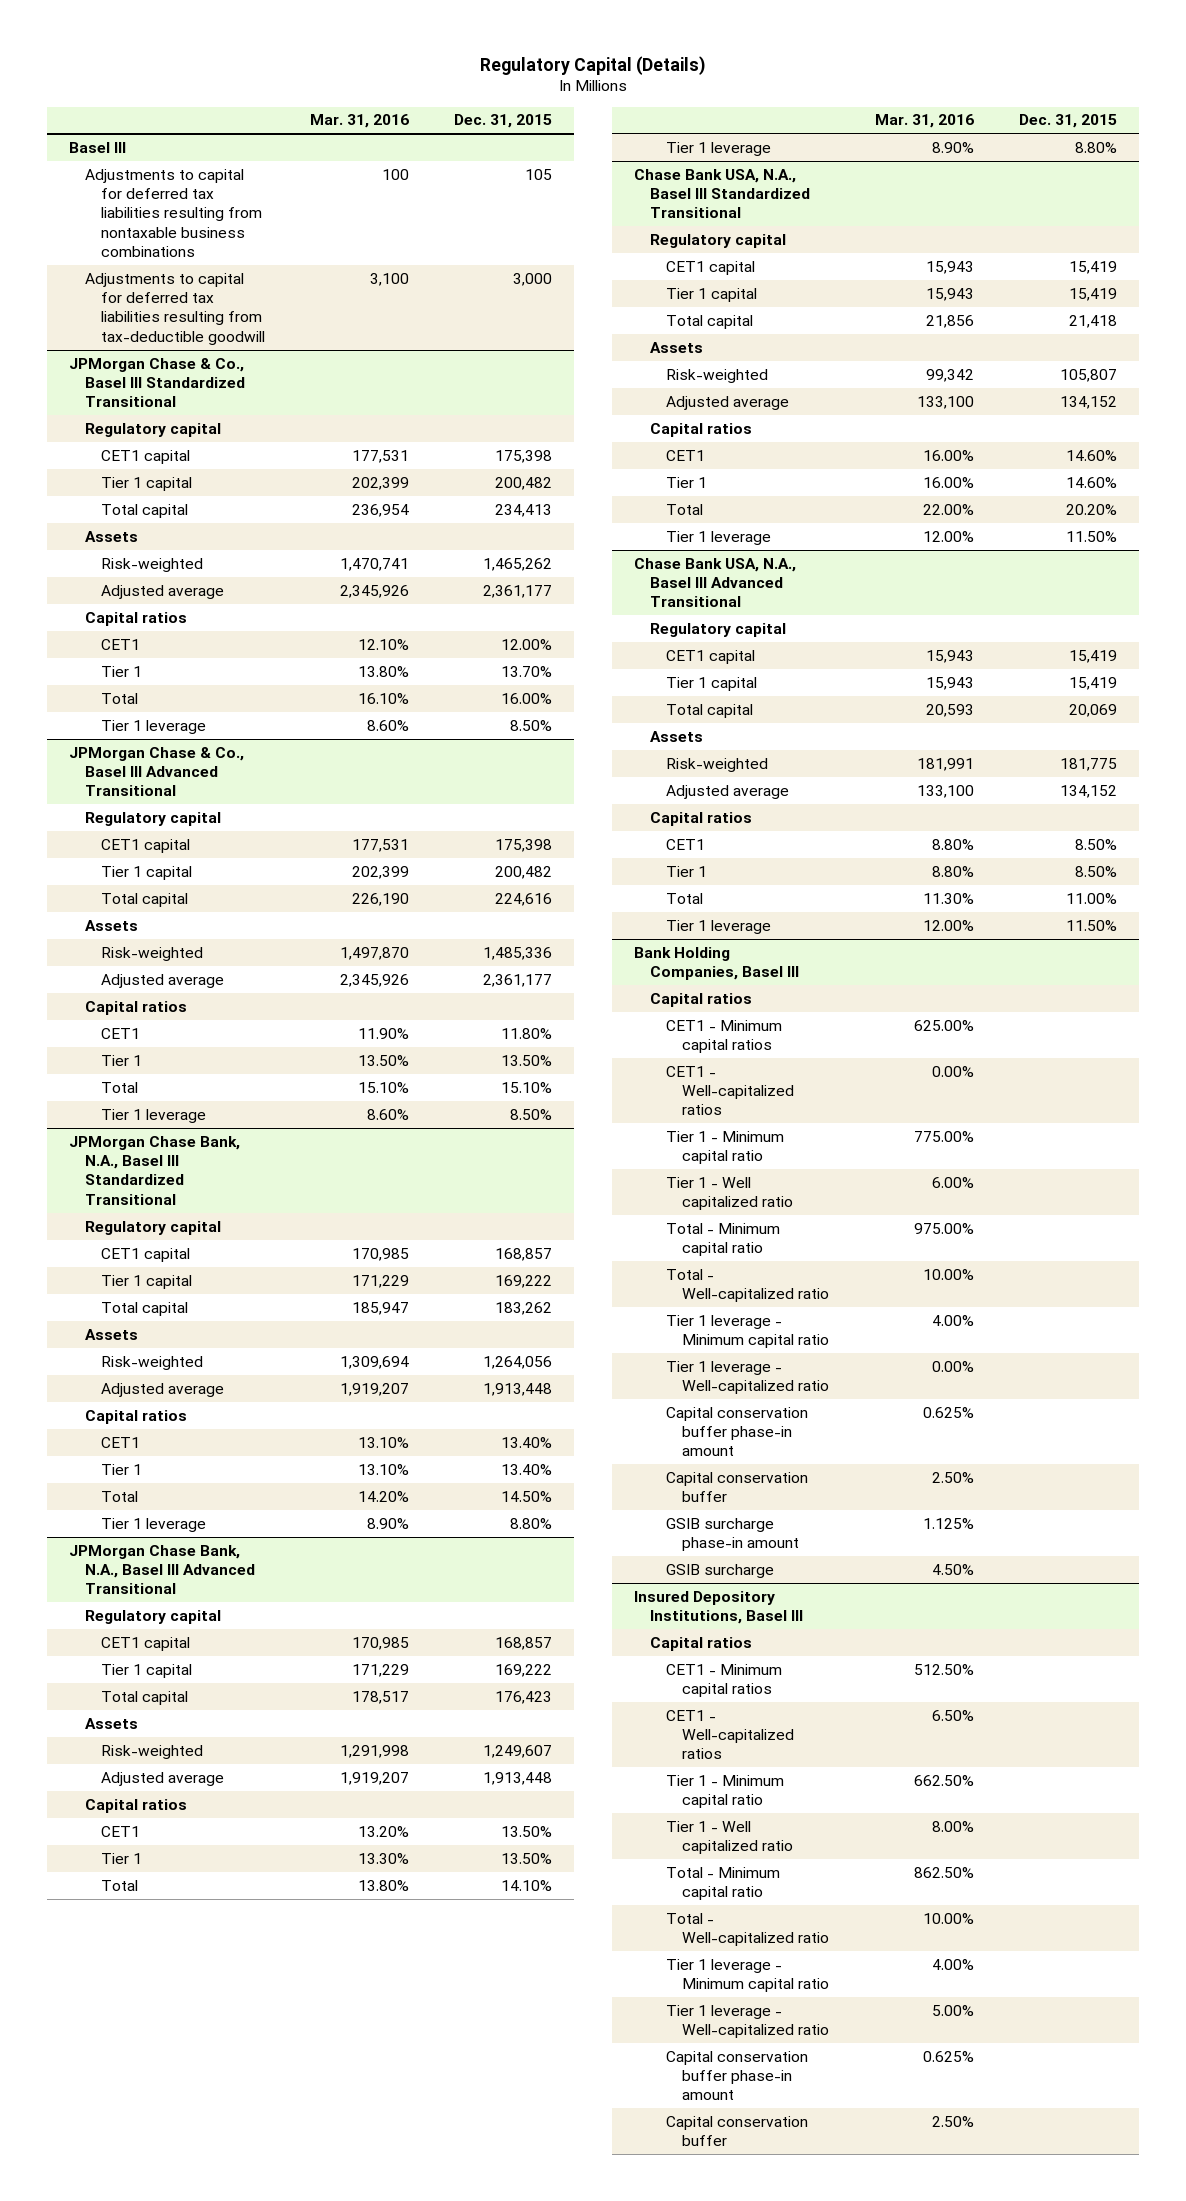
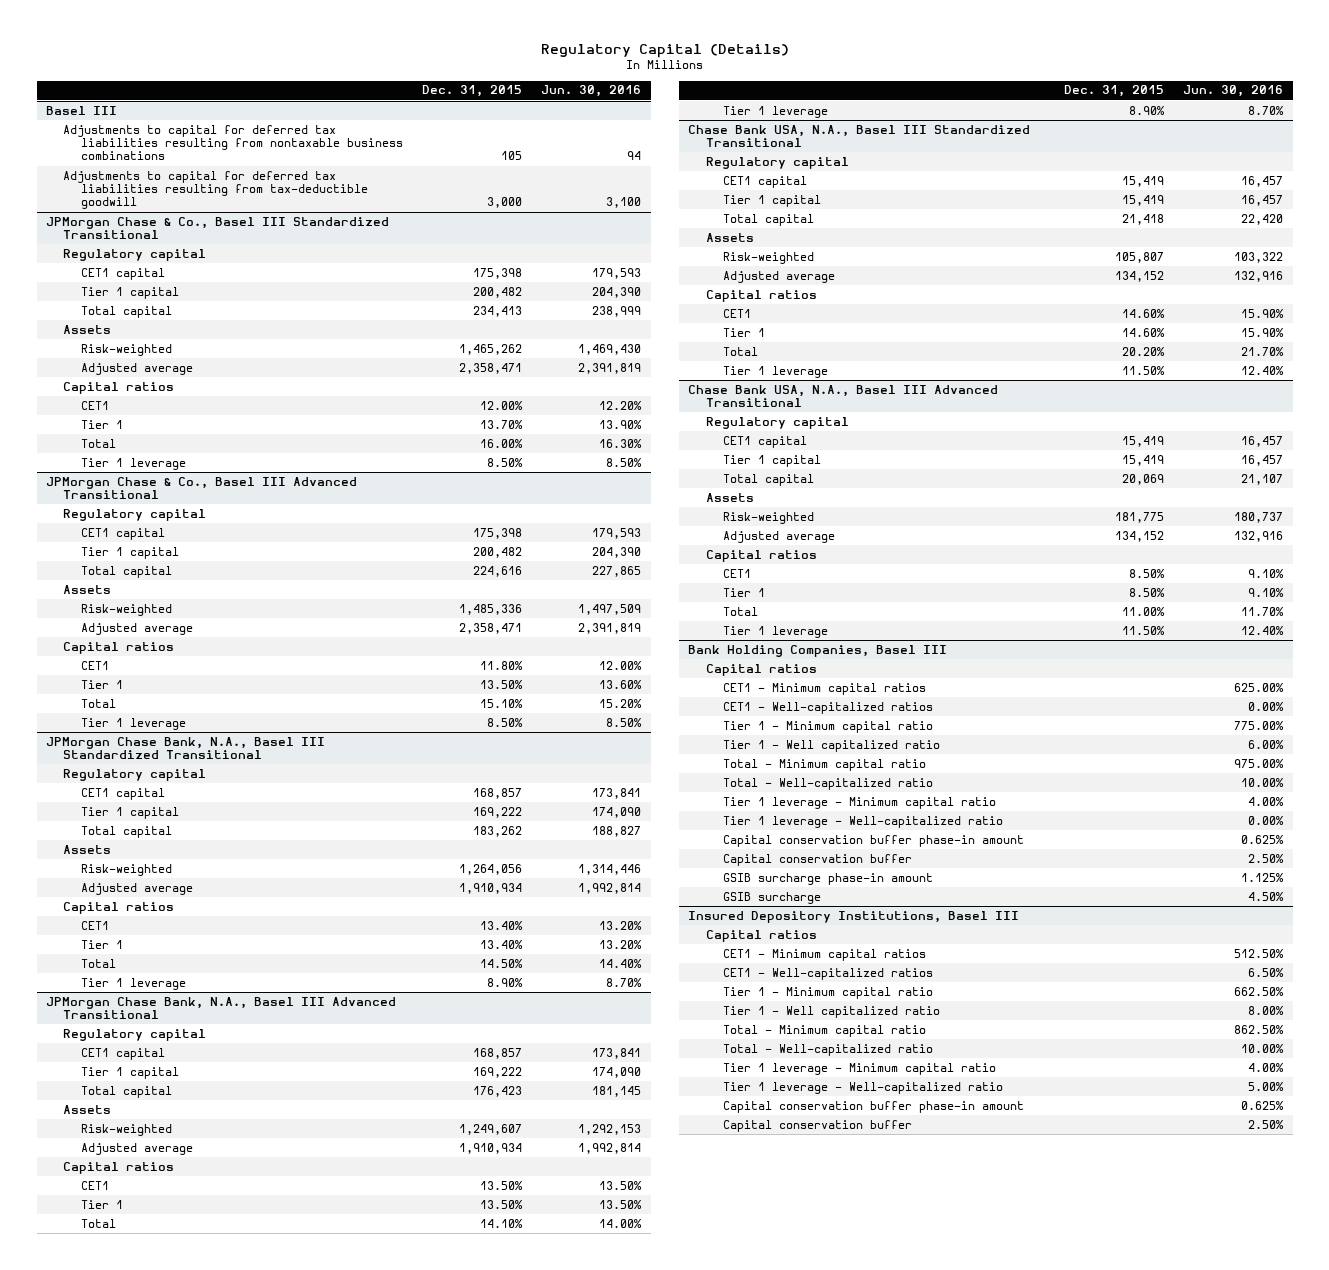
[309,114,409,129] Mar. 31, 2016 -> none
none -> [541,85,642,98] Jun. 30, 2016
[482,584,552,598] 2,361,177 -> [458,362,522,374] 2,358,471
[482,973,552,987] 2,361,177 -> [458,622,522,634] 2,358,471
[482,1382,552,1396] 1,913,448 -> [458,882,522,894] 1,910,934
[509,1517,552,1529] 8.80% -> [486,977,523,987] 8.90%
[482,1771,552,1785] 1,913,448 -> [458,1142,522,1154] 1,910,934
[1074,141,1117,153] 8.80% -> [1129,105,1166,115] 8.90%

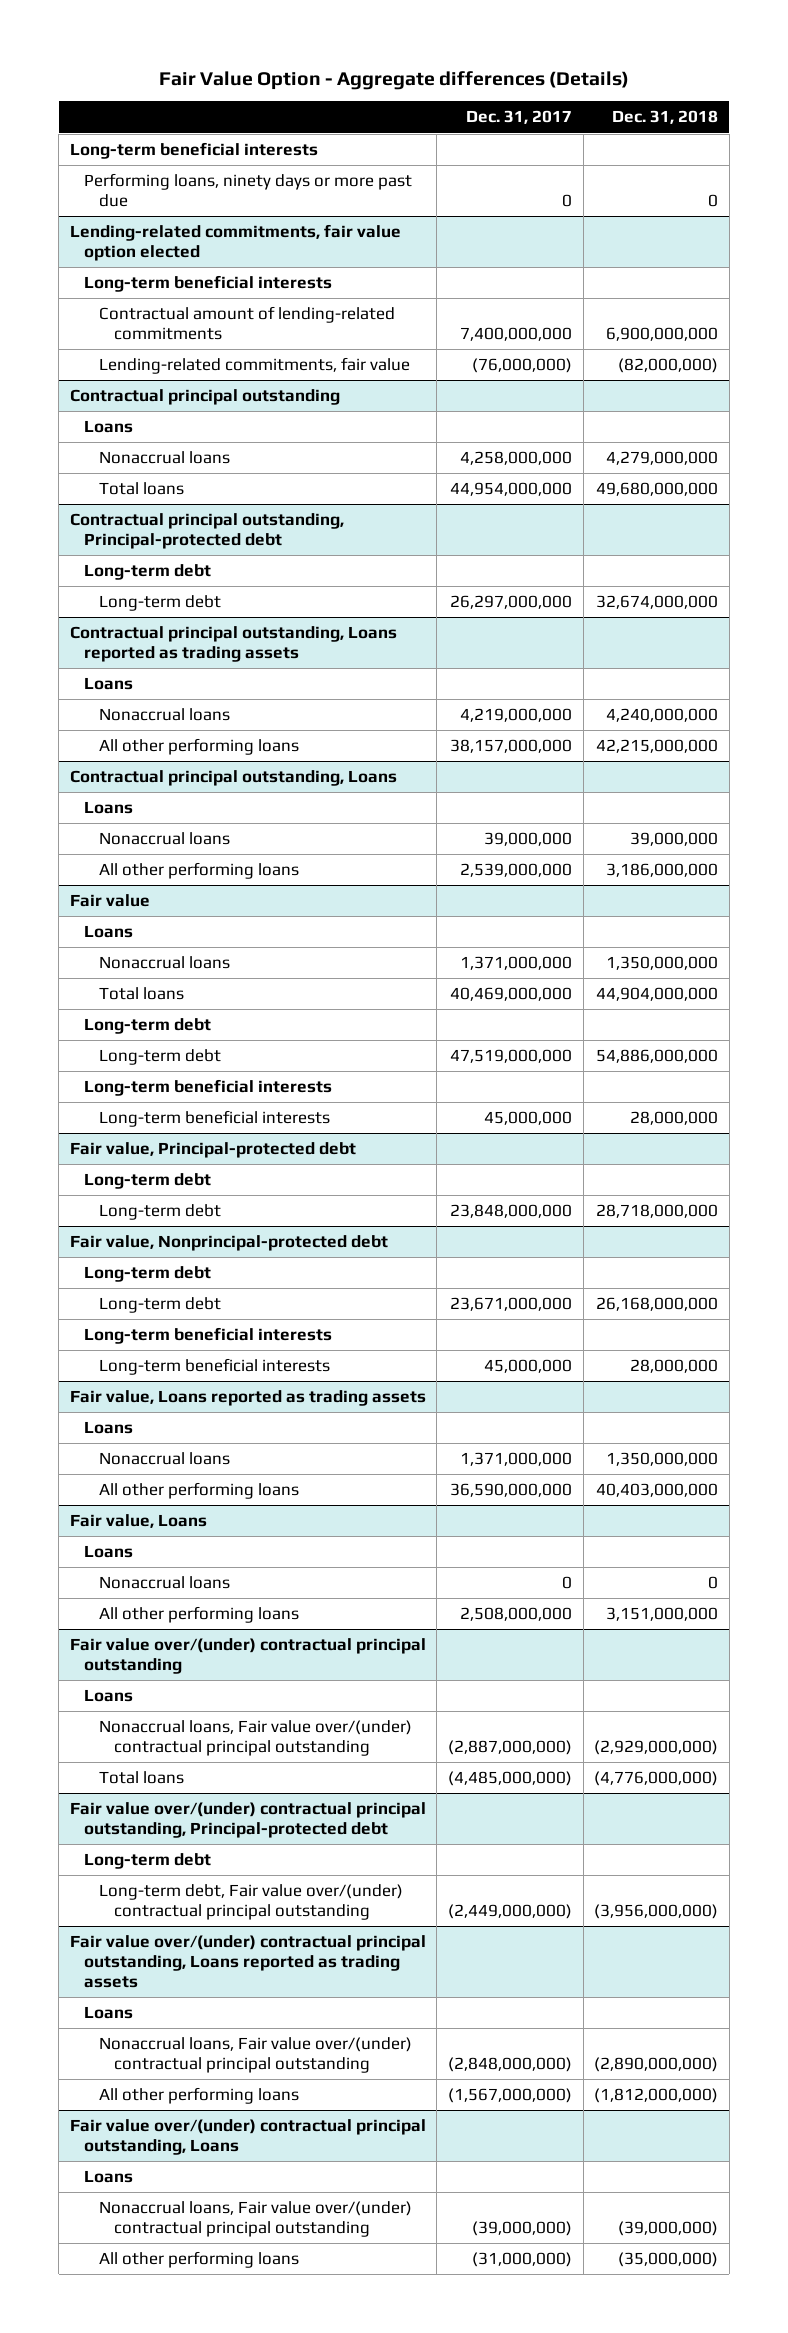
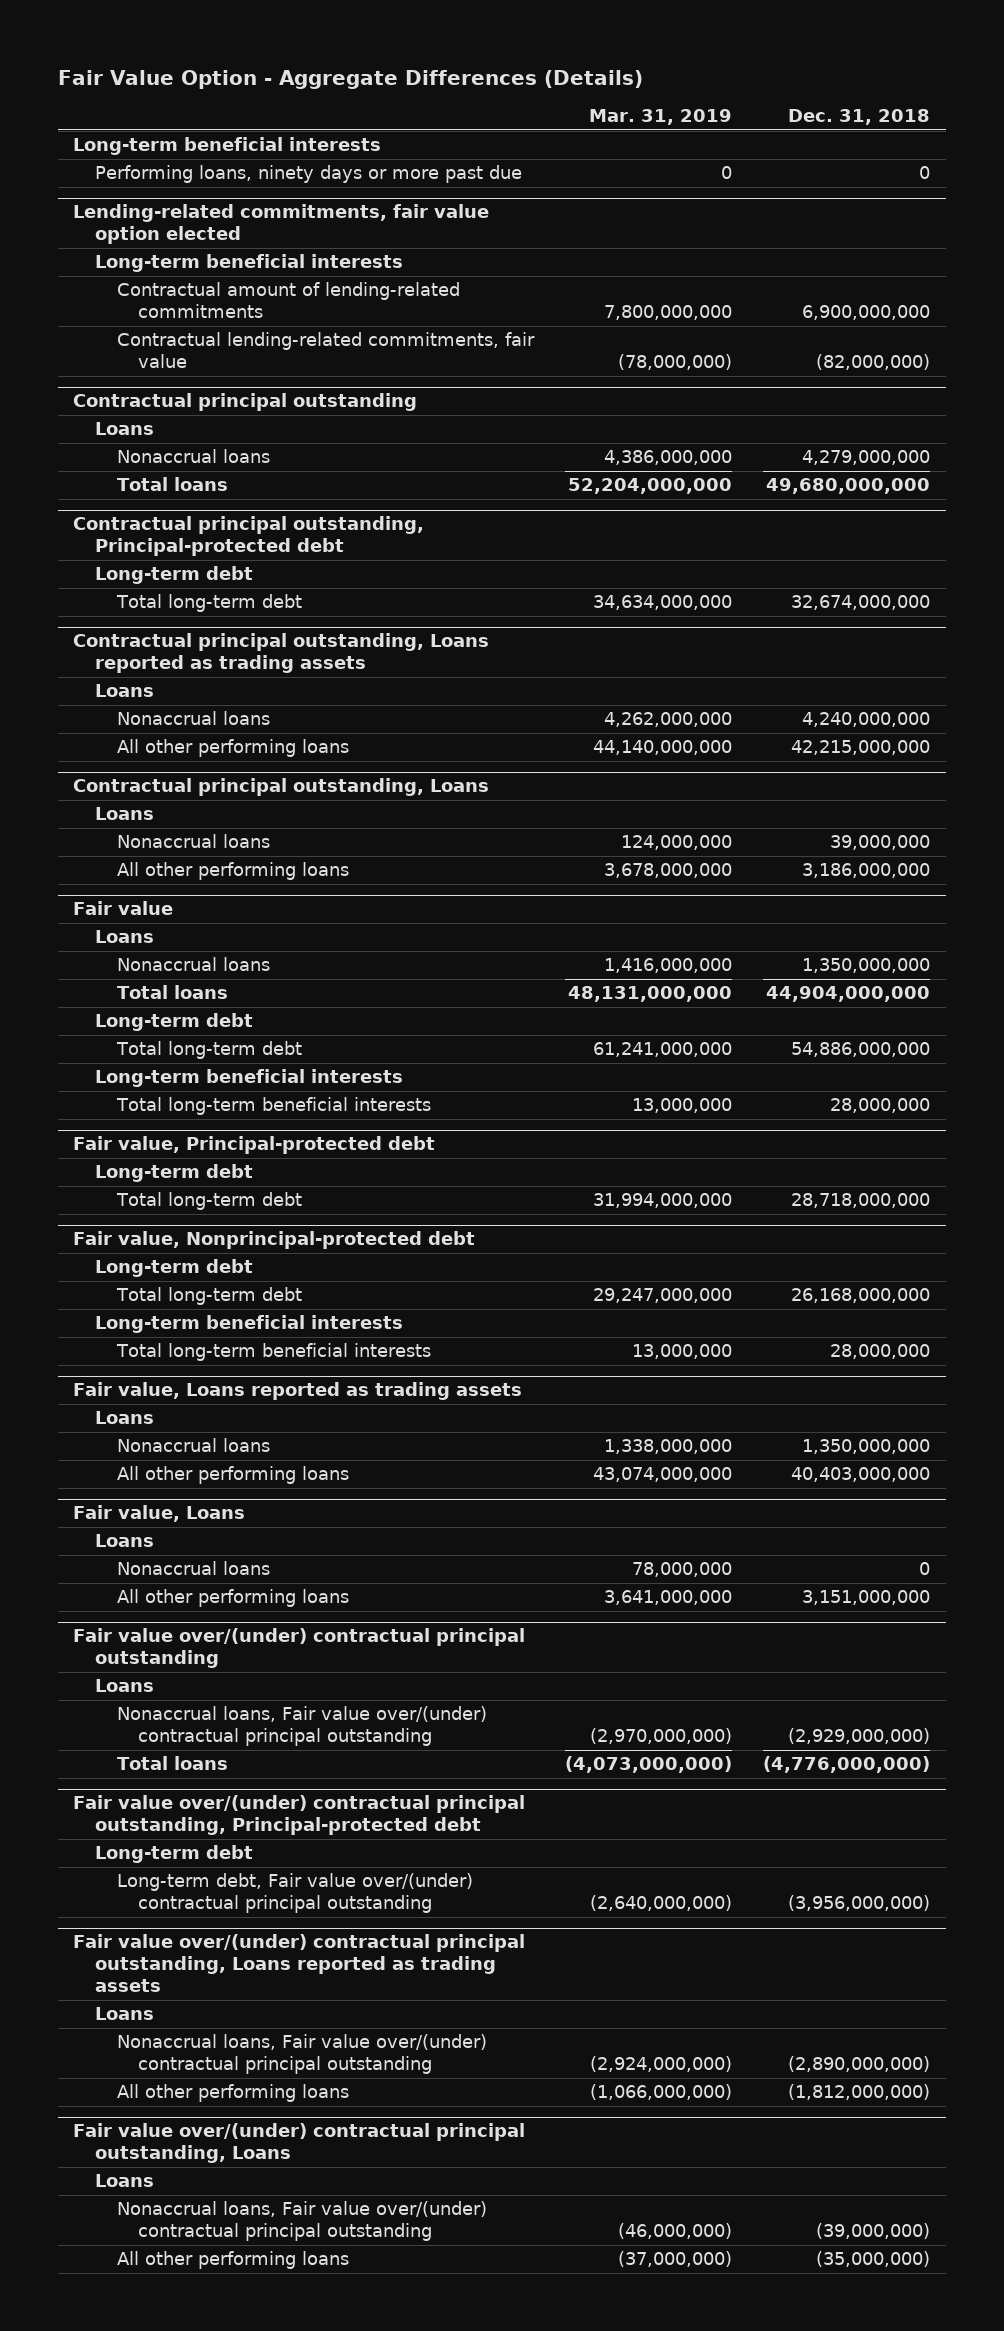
[158,70,629,90] Fair Value Option - Aggregate differences (Details) -> [57,69,643,89] Fair Value Option - Aggregate Differences (Details)
[465,110,572,125] Dec. 31, 2017 -> none
none -> [588,109,732,126] Mar. 31, 2019
[99,357,411,375] Lending-related commitments, fair value -> [116,332,535,369] Contractual lending-related commitments, fair value
[99,595,222,612] Long-term debt -> [115,594,302,613] Total long-term debt
[99,1049,222,1066] Long-term debt -> [115,1041,302,1060] Total long-term debt
[99,1110,331,1128] Long-term beneficial interests -> [115,1097,431,1116] Total long-term beneficial interests
[99,1204,222,1221] Long-term debt -> [115,1192,302,1211] Total long-term debt
[99,1297,222,1314] Long-term debt -> [115,1287,302,1306] Total long-term debt
[99,1358,331,1376] Long-term beneficial interests -> [115,1343,431,1362] Total long-term beneficial interests

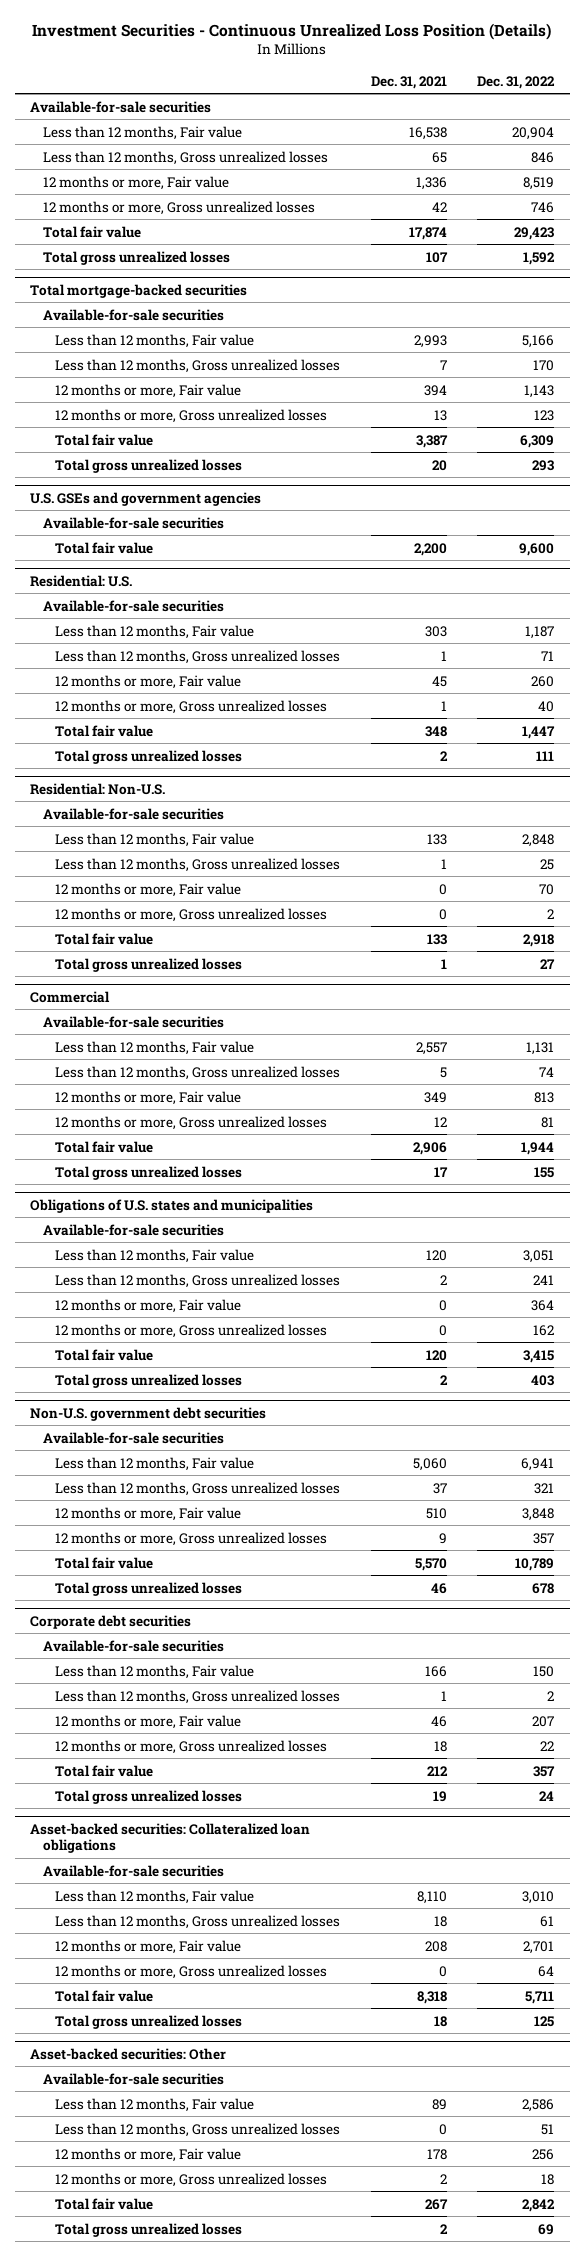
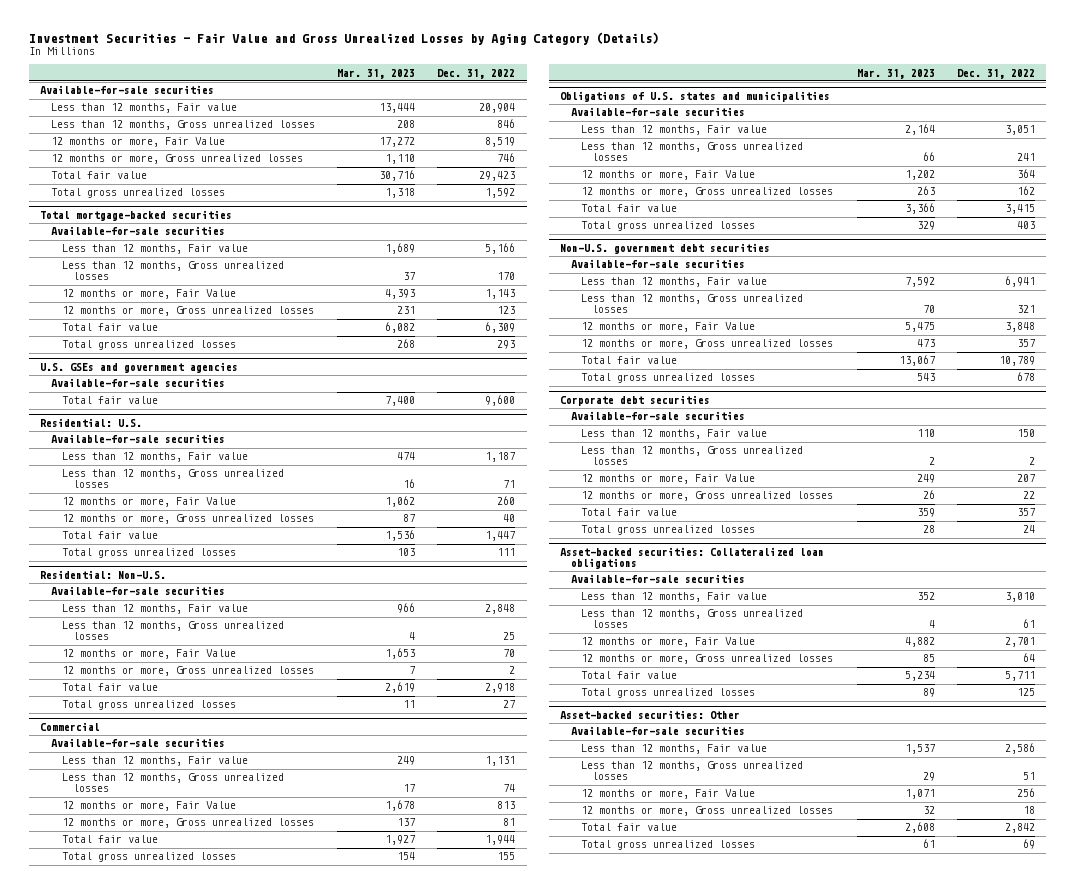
[32,23,552,41] Investment Securities - Continuous Unrealized Loss Position (Details) -> [29,32,660,46] Investment Securities - Fair Value and Gross Unrealized Losses by Aging Category (Details)
[370,75,447,89] Dec. 31, 2021 -> none
none -> [337,68,416,79] Mar. 31, 2023
[42,175,229,190] 12 months or more, Fair value -> [51,137,226,148] 12 months or more, Fair Value
[55,383,242,398] 12 months or more, Fair value -> [61,289,236,300] 12 months or more, Fair Value
[55,674,242,689] 12 months or more, Fair value -> [61,497,236,508] 12 months or more, Fair Value
[55,882,242,897] 12 months or more, Fair value -> [61,649,236,660] 12 months or more, Fair Value
[55,1090,242,1105] 12 months or more, Fair value -> [61,801,236,812] 12 months or more, Fair Value
[55,1298,242,1313] 12 months or more, Fair value -> [581,170,756,181] 12 months or more, Fair Value
[55,1506,242,1521] 12 months or more, Fair value -> [581,322,756,333] 12 months or more, Fair Value
[55,1714,242,1729] 12 months or more, Fair value -> [581,474,756,485] 12 months or more, Fair Value
[55,1939,242,1954] 12 months or more, Fair value -> [581,637,756,648] 12 months or more, Fair Value
[55,2147,242,2162] 12 months or more, Fair value -> [581,789,756,800] 12 months or more, Fair Value

